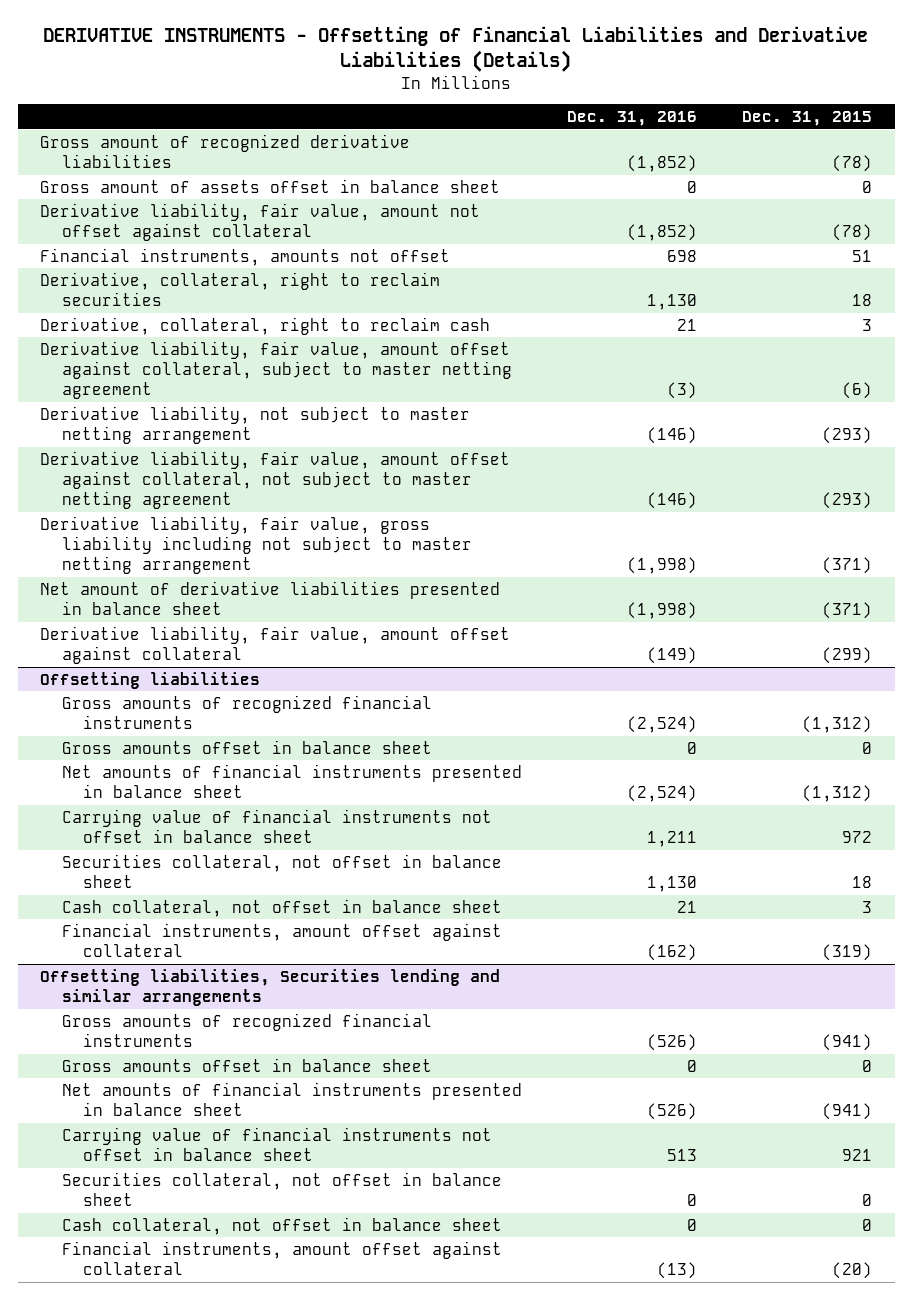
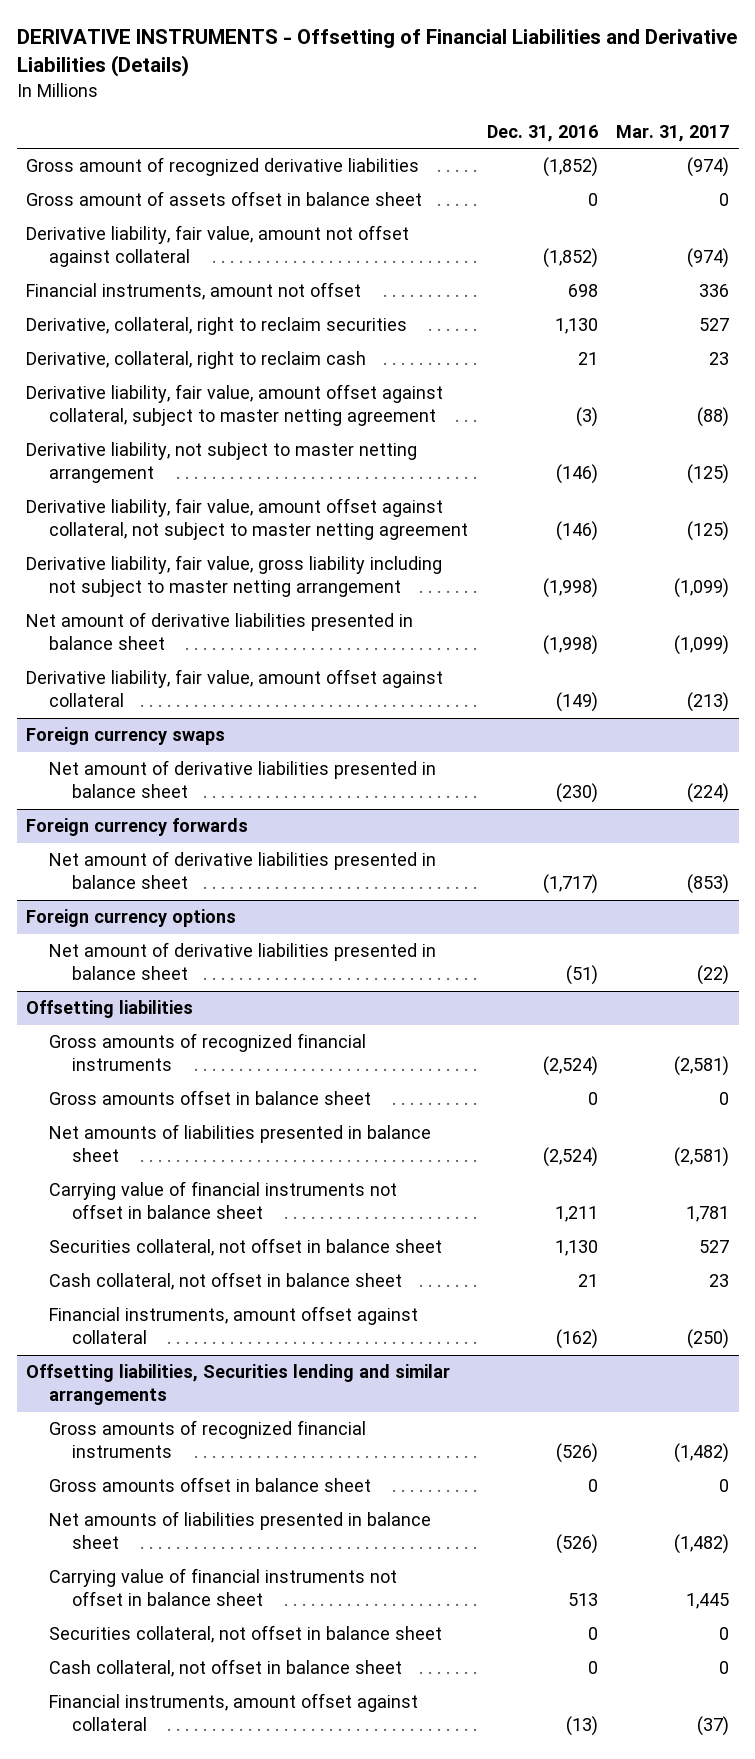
[742,111,873,127] Dec. 31, 2015 -> none
none -> [616,124,730,142] Mar. 31, 2017
[40,247,451,266] Financial instruments, amounts not offset -> [25,282,361,301] Financial instruments, amount not offset
none -> [25,727,225,746] Foreign currency swaps
none -> [49,760,437,799] Net amount of derivative liabilities presented in balance sheet
none -> [25,818,248,837] Foreign currency forwards
none -> [49,851,437,890] Net amount of derivative liabilities presented in balance sheet
none -> [25,909,236,928] Foreign currency options
none -> [49,942,437,981] Net amount of derivative liabilities presented in balance sheet
[61,763,522,799] Net amounts of financial instruments presented in balance sheet -> [49,1124,432,1163] Net amounts of liabilities presented in balance sheet
[61,1081,522,1117] Net amounts of financial instruments presented in balance sheet -> [49,1511,432,1550] Net amounts of liabilities presented in balance sheet

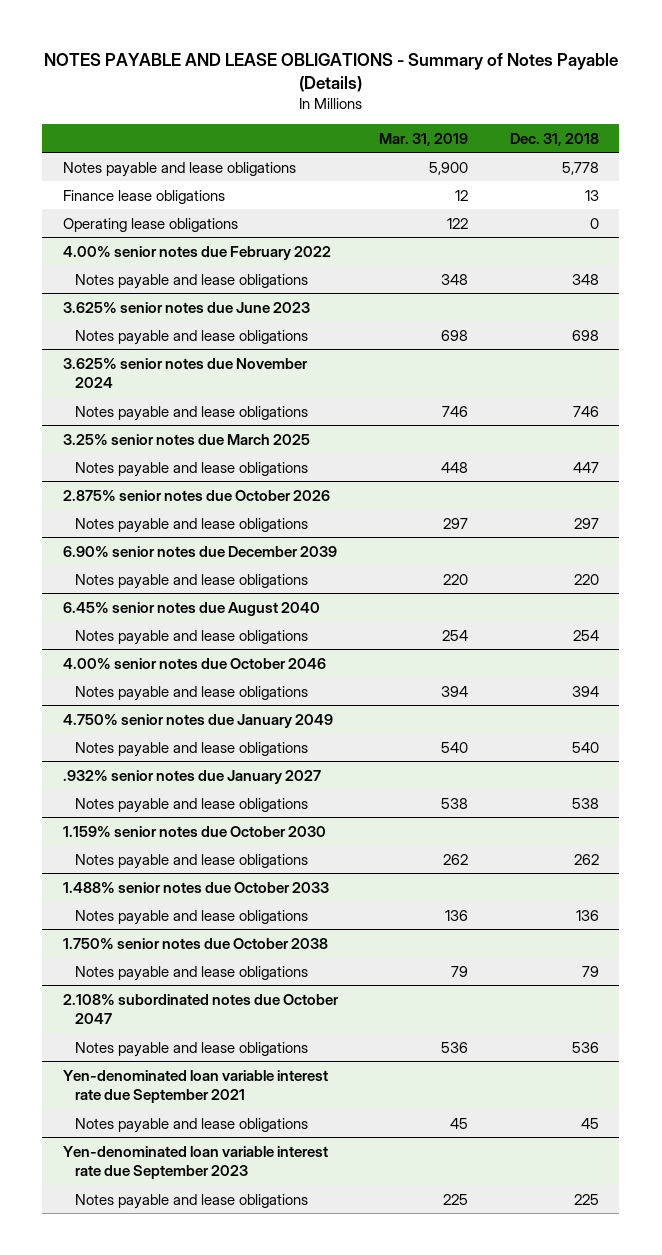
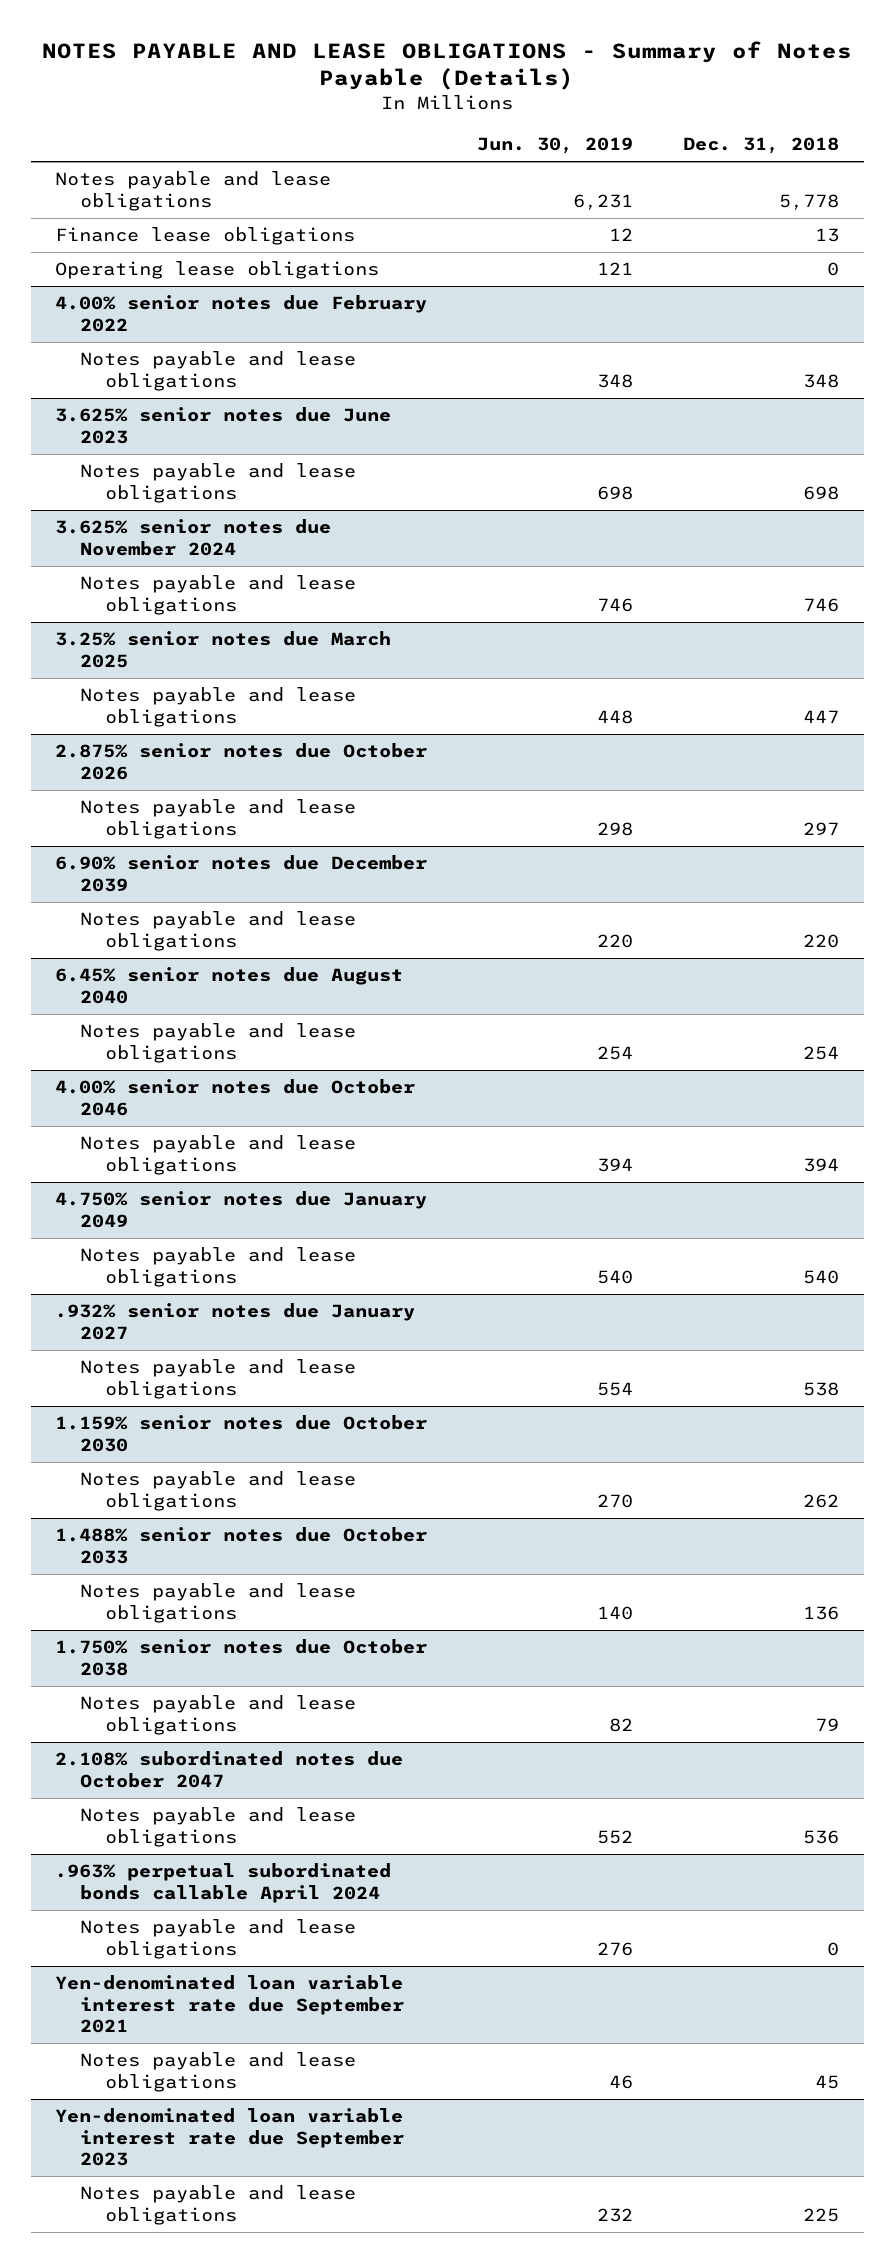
[379,132,469,146] Mar. 31, 2019 -> none
none -> [477,137,634,155] Jun. 30, 2019
none -> [55,1863,392,1903] .963% perpetual subordinated bonds callable April 2024
none -> [80,1919,357,1959] Notes payable and lease obligations

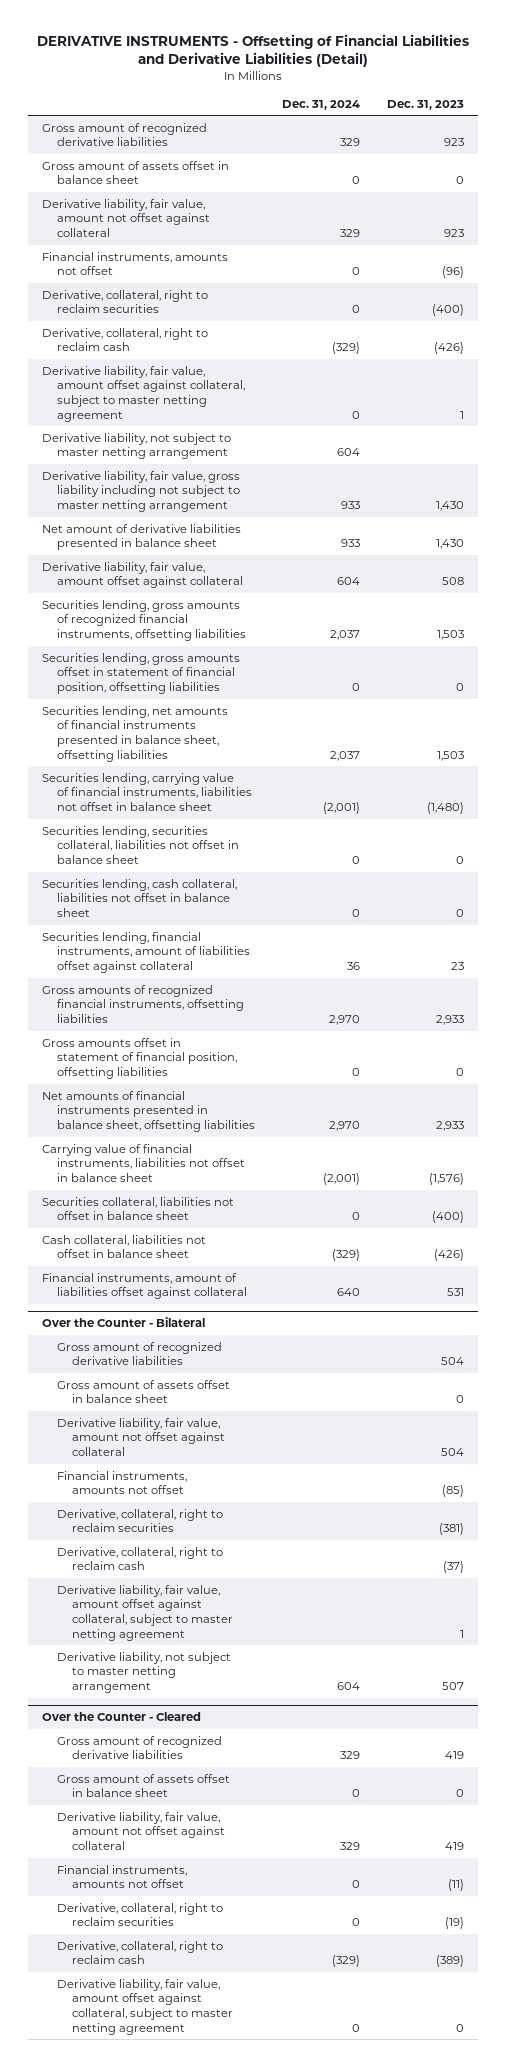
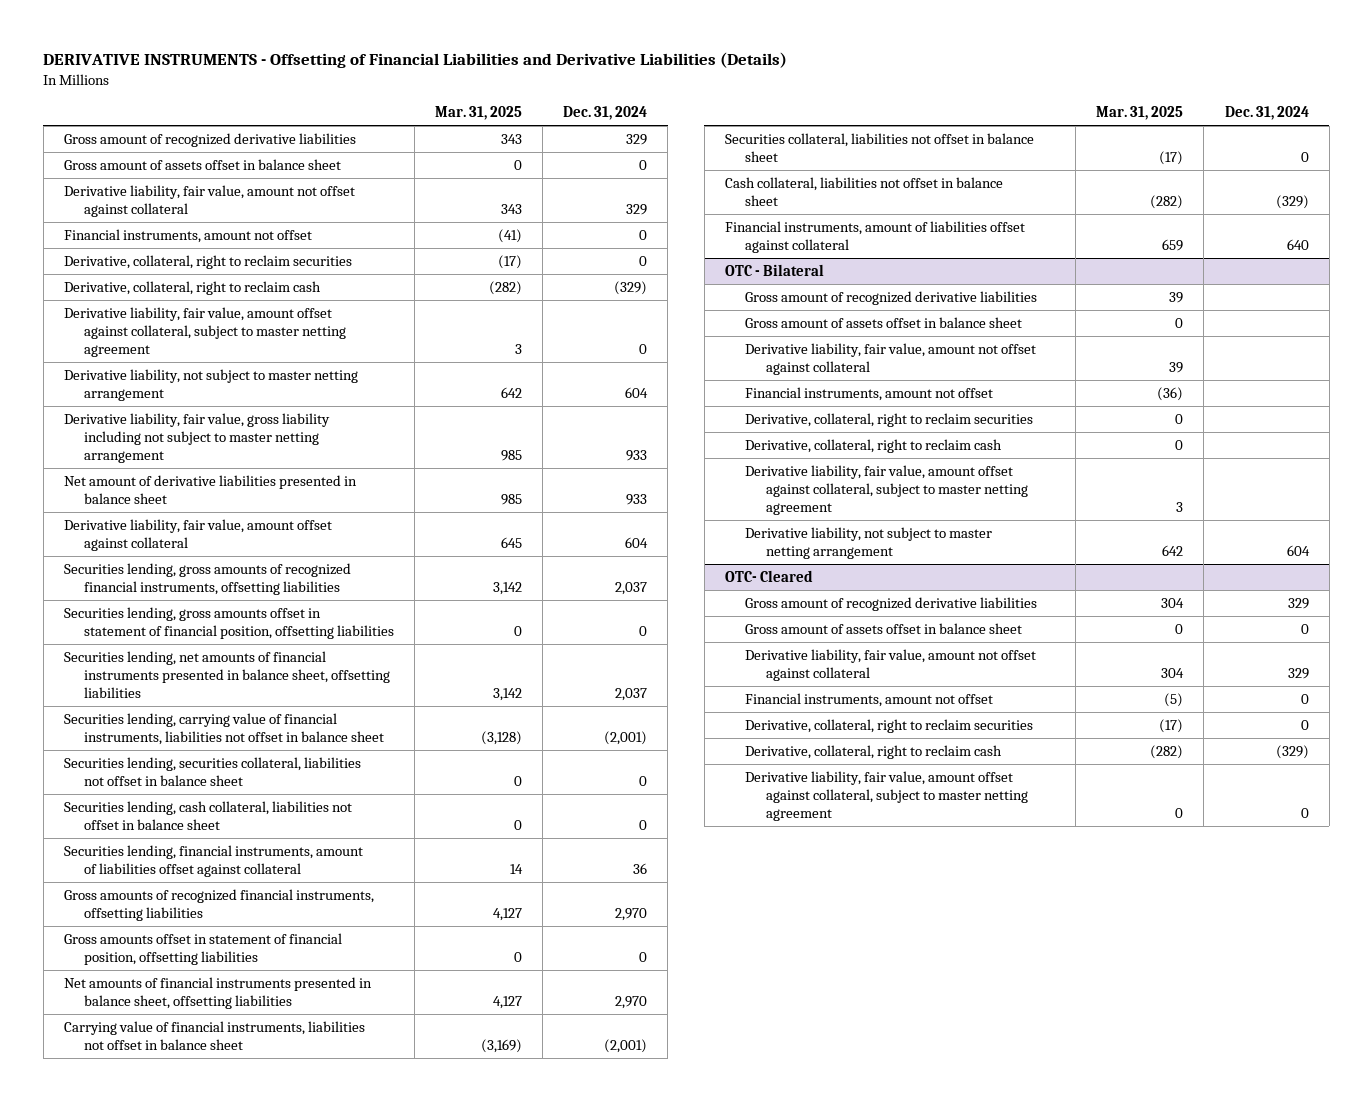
[37,34,470,68] DERIVATIVE INSTRUMENTS - Offsetting of Financial Liabilities and Derivative Liabilities (Detail) -> [43,52,788,69] DERIVATIVE INSTRUMENTS - Offsetting of Financial Liabilities and Derivative Liabilities (Details)
[387,99,465,110] Dec. 31, 2023 -> none
none -> [435,106,523,121] Mar. 31, 2025
[41,251,228,276] Financial instruments, amounts not offset -> [63,228,312,243] Financial instruments, amount not offset
[41,1317,205,1328] Over the Counter - Bilateral -> [724,263,824,276] OTC - Bilateral
[56,1470,187,1495] Financial instruments, amounts not offset -> [745,386,994,401] Financial instruments, amount not offset
[41,1712,201,1722] Over the Counter - Cleared -> [724,569,813,582] OTC- Cleared
[56,1864,187,1889] Financial instruments, amounts not offset -> [745,692,994,707] Financial instruments, amount not offset

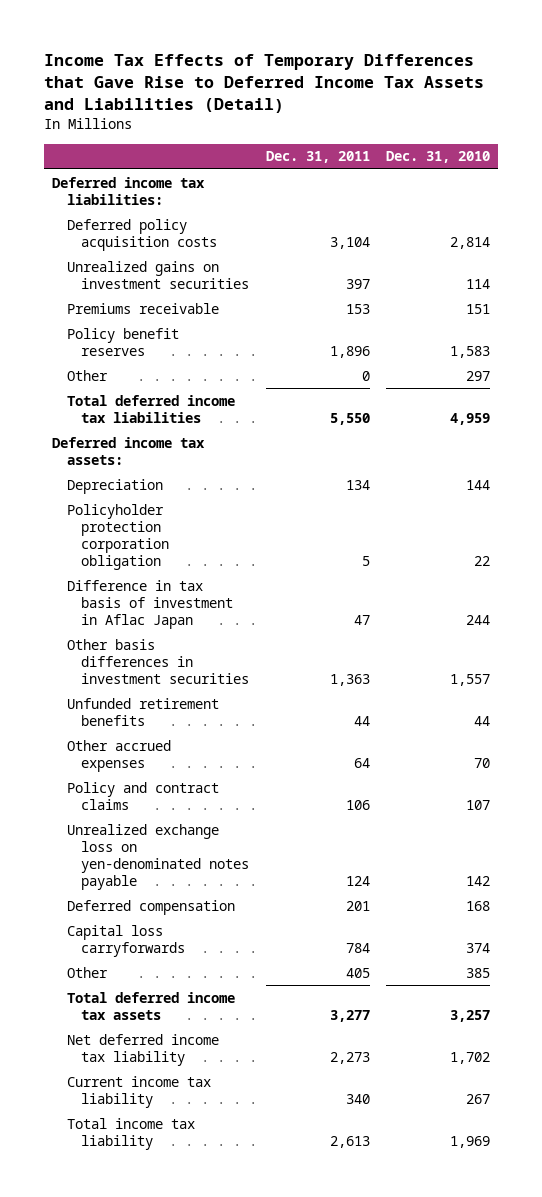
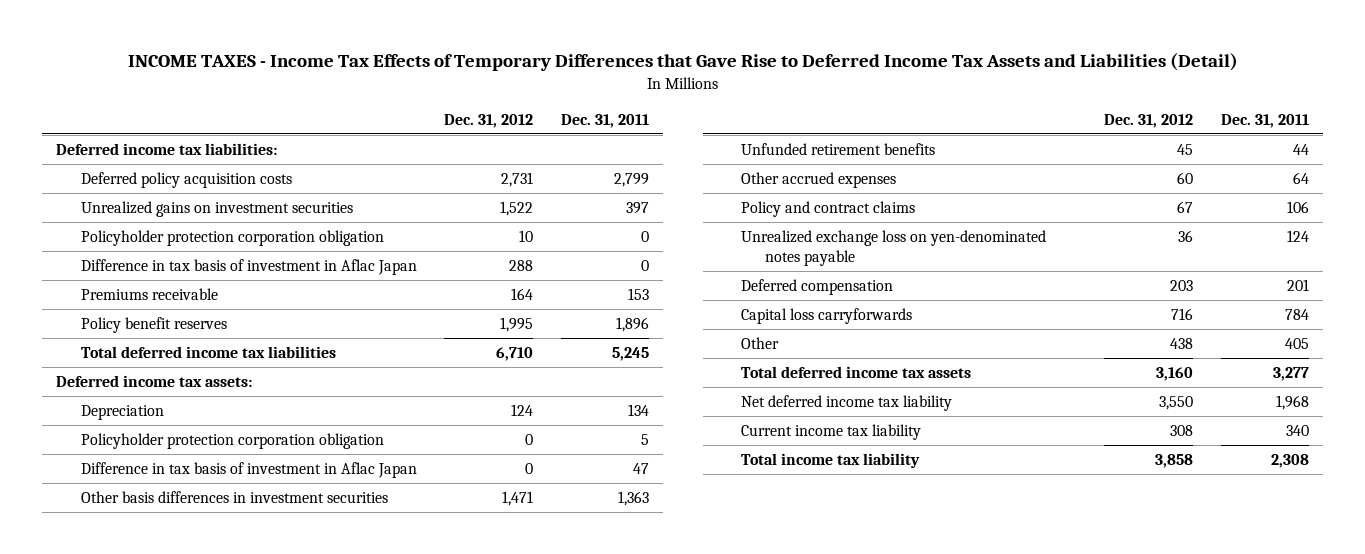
[44,54,485,114] Income Tax Effects of Temporary Differences that Gave Rise to Deferred Income Tax Assets and Liabilities (Detail) -> [127,53,1238,72] INCOME TAXES - Income Tax Effects of Temporary Differences that Gave Rise to Deferred Income Tax Assets and Liabilities (Detail)
[385,151,490,164] Dec. 31, 2010 -> none
none -> [444,113,534,128] Dec. 31, 2012
[329,236,370,249] 3,104 -> [613,173,649,188] 2,799
none -> [80,230,384,247] Policyholder protection corporation obligation
none -> [80,259,417,276] Difference in tax basis of investment in Aflac Japan
[66,369,108,381] Other -> none
[329,412,370,425] 5,550 -> [611,347,649,362] 5,245
[329,1051,370,1064] 2,273 -> [1275,395,1309,411] 1,968
[329,1135,370,1148] 2,613 -> [1270,454,1309,469] 2,308

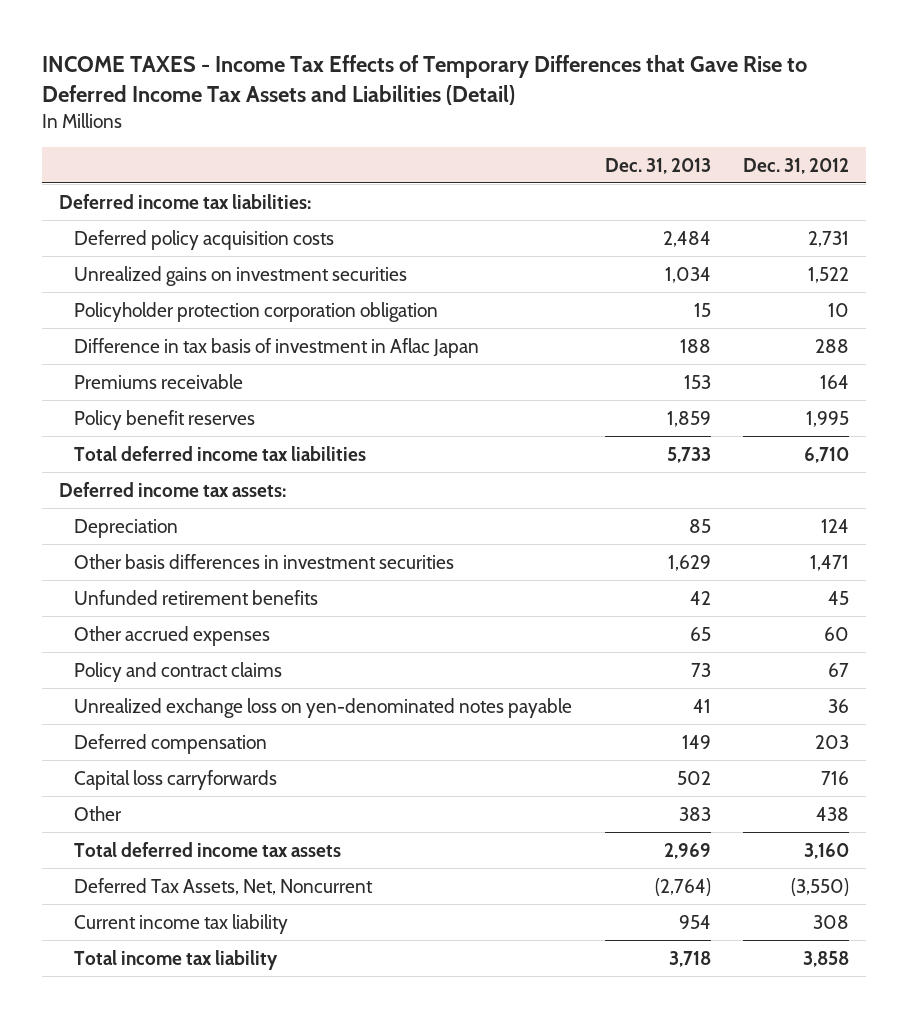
[560,113,649,128] Dec. 31, 2011 -> none
none -> [604,157,711,174] Dec. 31, 2013
[80,433,384,450] Policyholder protection corporation obligation -> none
[80,462,417,479] Difference in tax basis of investment in Aflac Japan -> none
[740,395,952,412] Net deferred income tax liability -> [73,877,373,895] Deferred Tax Assets, Net, Noncurrent
[1159,396,1194,411] 3,550 -> [791,877,850,896] (3,550)

